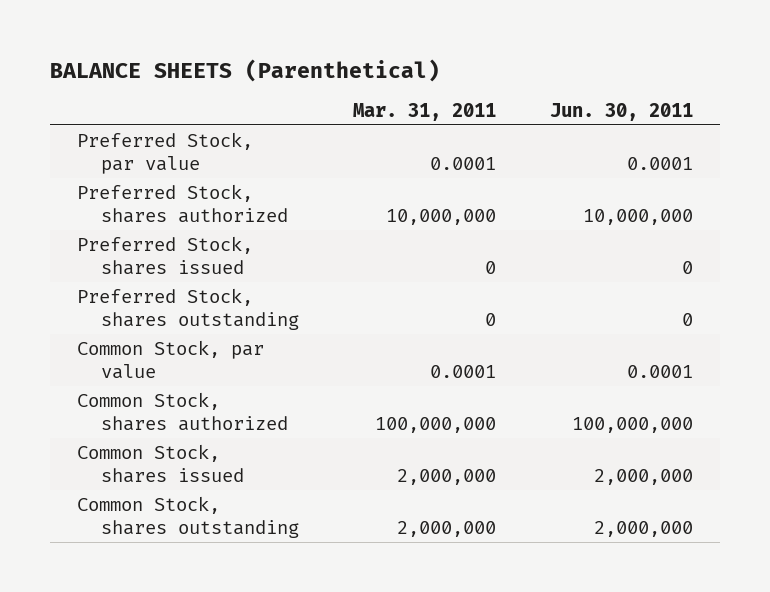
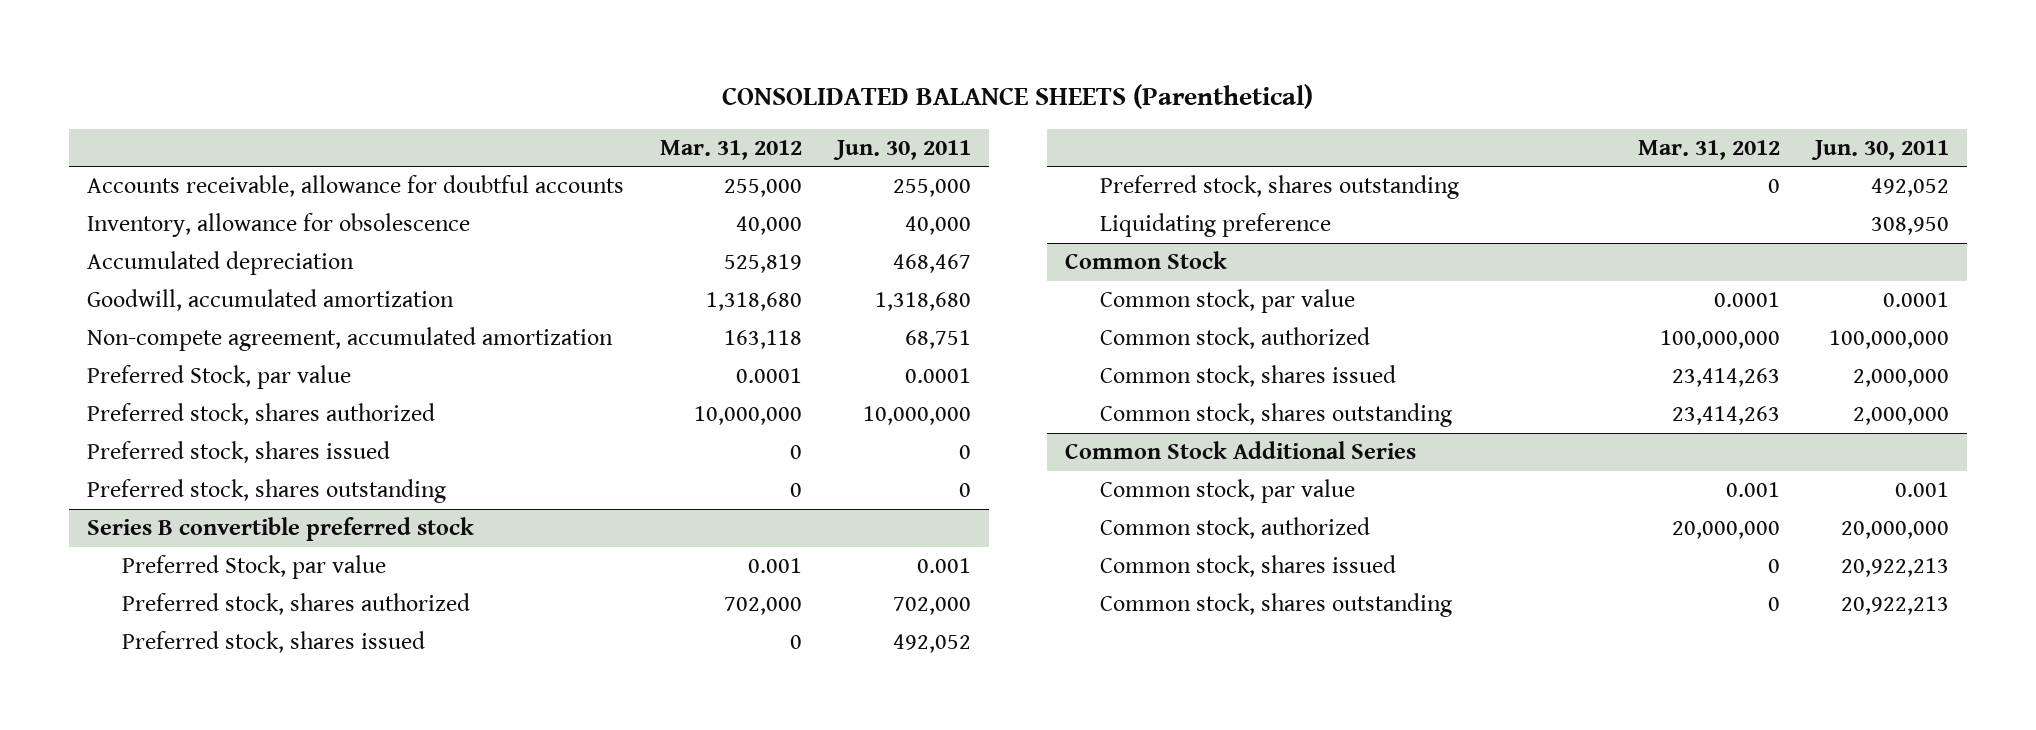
[49,59,440,83] BALANCE SHEETS (Parenthetical) -> [722,84,1314,110] CONSOLIDATED BALANCE SHEETS (Parenthetical)
[352,103,496,122] Mar. 31, 2011 -> none
none -> [659,139,802,160] Mar. 31, 2012
none -> [87,175,625,198] Accounts receivable, allowance for doubtful accounts
none -> [87,213,471,238] Inventory, allowance for obsolescence
none -> [87,251,355,276] Accumulated depreciation
none -> [87,289,455,312] Goodwill, accumulated amortization
none -> [87,327,614,352] Non-compete agreement, accumulated amortization
[76,183,288,223] Preferred Stock, shares authorized -> [87,403,436,426] Preferred stock, shares authorized
[76,235,253,275] Preferred Stock, shares issued -> [87,441,391,464] Preferred stock, shares issued
[76,287,299,330] Preferred Stock, shares outstanding -> [87,479,447,504] Preferred stock, shares outstanding
none -> [87,517,475,542] Series B convertible preferred stock
none -> [121,555,386,580] Preferred Stock, par value
none -> [121,593,470,616] Preferred stock, shares authorized
none -> [121,631,425,654] Preferred stock, shares issued
none -> [1099,175,1459,200] Preferred stock, shares outstanding
none -> [1099,213,1331,238] Liquidating preference
none -> [1064,251,1227,270] Common Stock
[76,339,264,379] Common Stock, par value -> [1099,289,1355,314] Common stock, par value
[76,391,288,431] Common Stock, shares authorized -> [1099,327,1370,350] Common stock, authorized
[76,443,244,483] Common Stock, shares issued -> [1099,365,1396,388] Common stock, shares issued
[76,495,299,538] Common Stock, shares outstanding -> [1099,403,1452,428] Common stock, shares outstanding
none -> [1064,441,1416,460] Common Stock Additional Series
none -> [1099,479,1355,504] Common stock, par value
none -> [1099,517,1370,540] Common stock, authorized
none -> [1099,555,1396,578] Common stock, shares issued
none -> [1099,593,1452,618] Common stock, shares outstanding

